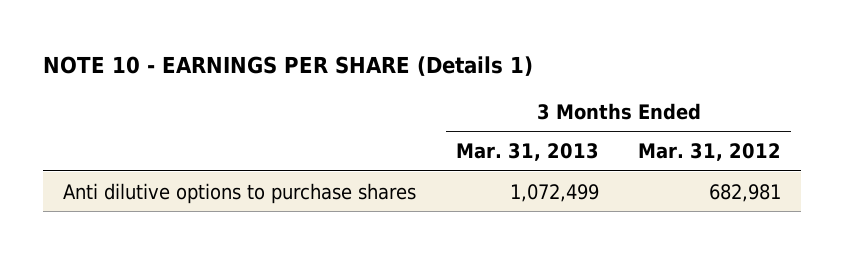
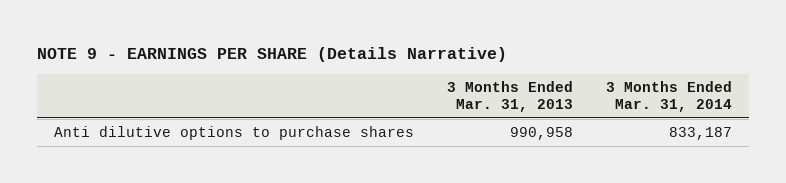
[43,56,534,77] NOTE 10 - EARNINGS PER SHARE (Details 1) -> [36,47,507,63] NOTE 9 - EARNINGS PER SHARE (Details Narrative)
[638,143,782,162] Mar. 31, 2012 -> none
none -> [606,80,733,113] 3 Months Ended Mar. 31, 2014
[509,183,599,202] 1,072,499 -> [510,127,574,141] 990,958

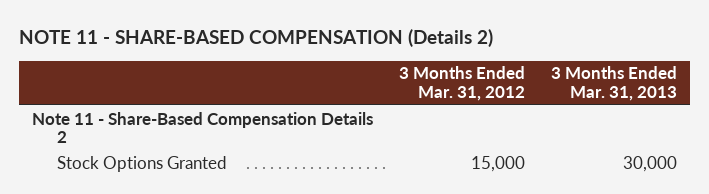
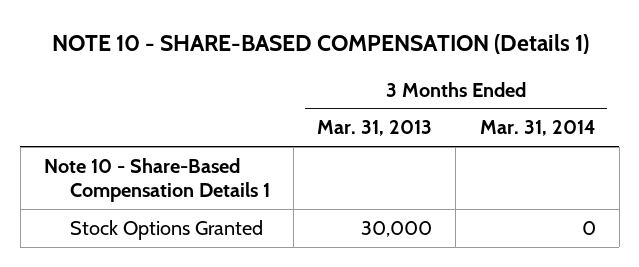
[18,29,493,48] NOTE 11 - SHARE-BASED COMPENSATION (Details 2) -> [51,33,589,54] NOTE 10 - SHARE-BASED COMPENSATION (Details 1)
[398,66,525,102] 3 Months Ended Mar. 31, 2012 -> none
none -> [479,120,596,137] Mar. 31, 2014
[31,111,373,144] Note 11 - Share-Based Compensation Details 2 -> [43,157,270,202] Note 10 - Share-Based Compensation Details 1

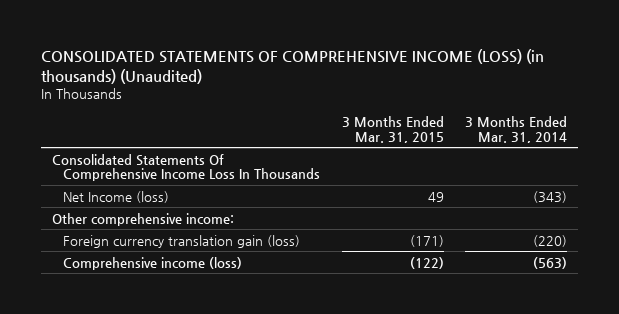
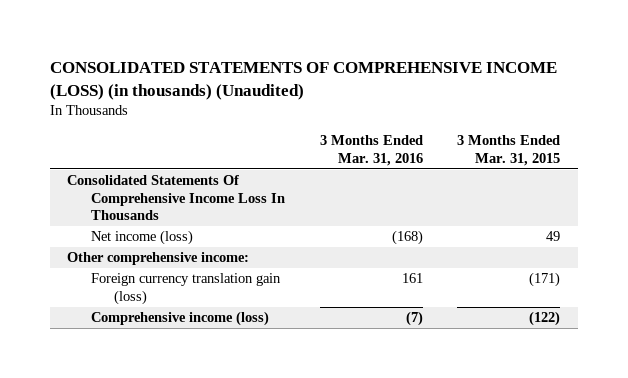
[465,116,568,143] 3 Months Ended Mar. 31, 2014 -> none
none -> [319,135,423,166] 3 Months Ended Mar. 31, 2016
[63,190,170,203] Net Income (loss) -> [90,230,193,246] Net income (loss)

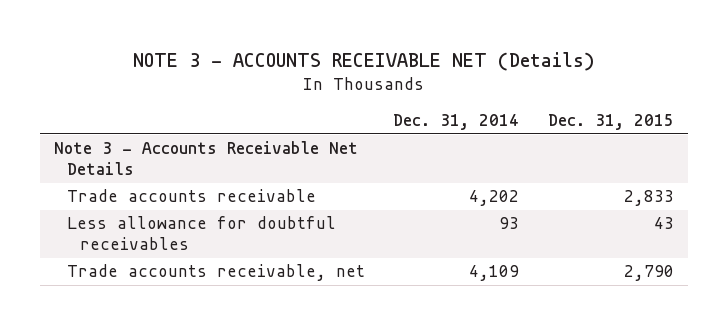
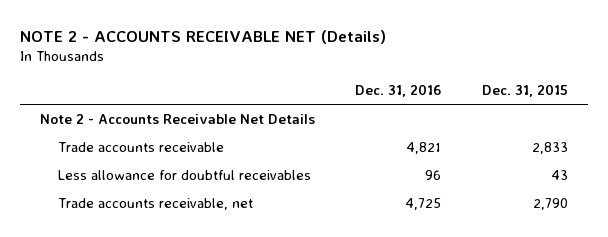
[132,51,595,71] NOTE 3 - ACCOUNTS RECEIVABLE NET (Details) -> [19,30,386,45] NOTE 2 - ACCOUNTS RECEIVABLE NET (Details)
[393,114,520,131] Dec. 31, 2014 -> none
none -> [355,83,442,97] Dec. 31, 2016
[54,141,359,176] Note 3 - Accounts Receivable Net Details -> [40,114,316,125] Note 2 - Accounts Receivable Net Details

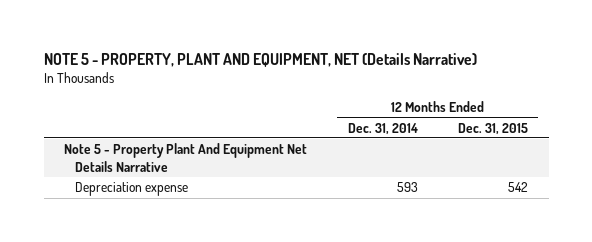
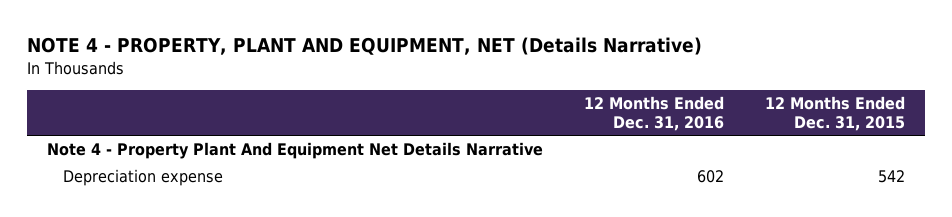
[43,52,477,67] NOTE 5 - PROPERTY, PLANT AND EQUIPMENT, NET (Details Narrative) -> [26,36,702,55] NOTE 4 - PROPERTY, PLANT AND EQUIPMENT, NET (Details Narrative)
[347,122,418,135] Dec. 31, 2014 -> none
none -> [584,95,725,131] 12 Months Ended Dec. 31, 2016
[63,143,307,172] Note 5 - Property Plant And Equipment Net Details Narrative -> [47,142,544,160] Note 4 - Property Plant And Equipment Net Details Narrative

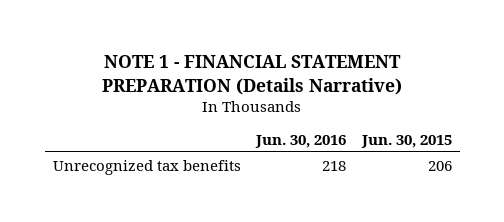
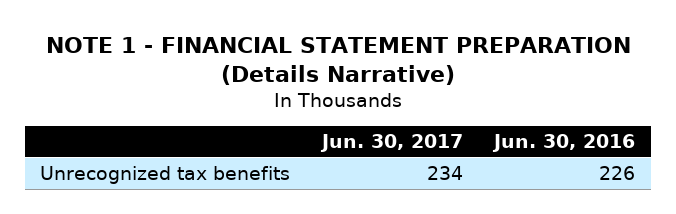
[360,135,452,149] Jun. 30, 2015 -> none
none -> [319,133,463,152] Jun. 30, 2017
[322,160,347,171] 218 -> [599,166,636,181] 226

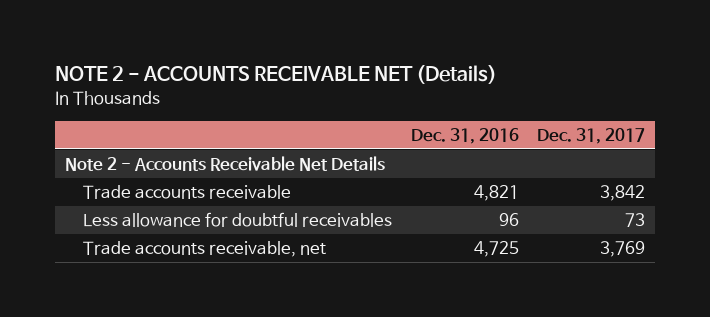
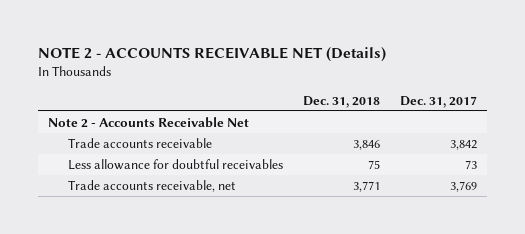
[410,127,519,144] Dec. 31, 2016 -> none
none -> [303,95,381,108] Dec. 31, 2018
[64,155,385,171] Note 2 - Accounts Receivable Net Details -> [47,117,249,129] Note 2 - Accounts Receivable Net

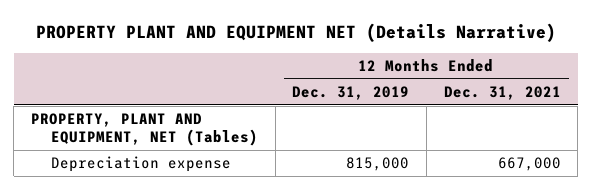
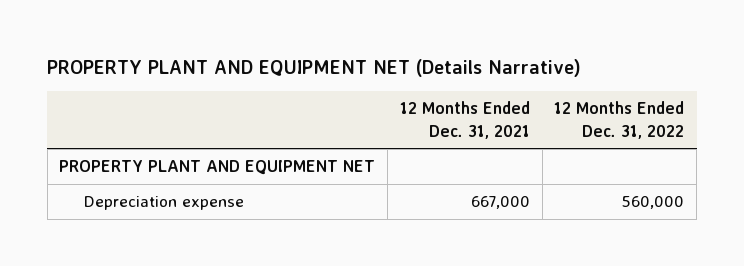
[292,85,410,100] Dec. 31, 2019 -> none
none -> [554,101,685,139] 12 Months Ended Dec. 31, 2022
[30,113,259,147] PROPERTY, PLANT AND EQUIPMENT, NET (Tables) -> [59,160,376,176] PROPERTY PLANT AND EQUIPMENT NET

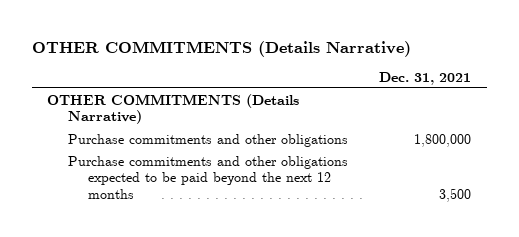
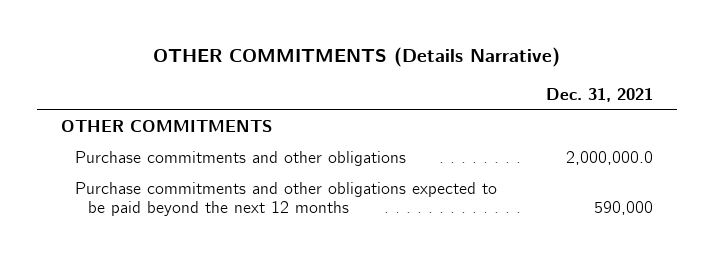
[47,93,300,125] OTHER COMMITMENTS (Details Narrative) -> [61,120,273,133] OTHER COMMITMENTS
[414,133,472,147] 1,800,000 -> [565,151,653,166] 2,000,000.0
[439,188,472,203] 3,500 -> [593,201,653,216] 590,000

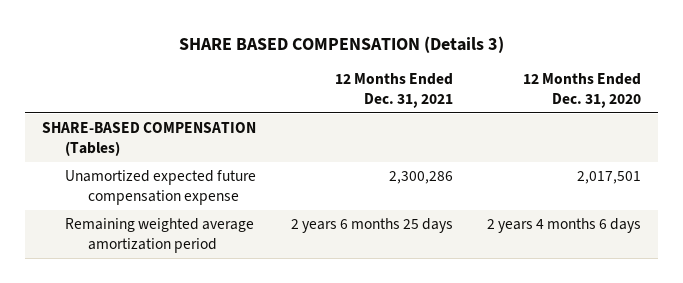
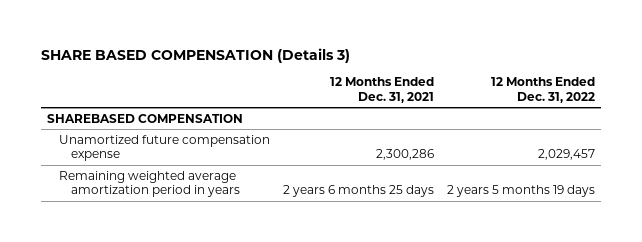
[522,73,641,108] 12 Months Ended Dec. 31, 2020 -> none
none -> [490,77,595,104] 12 Months Ended Dec. 31, 2022
[42,122,257,156] SHARE-BASED COMPENSATION (Tables) -> [47,113,244,123] SHAREBASED COMPENSATION
[64,170,256,205] Unamortized expected future compensation expense -> [59,134,271,162] Unamortized future compensation expense
[64,218,254,253] Remaining weighted average amortization period -> [59,170,241,198] Remaining weighted average amortization period in years

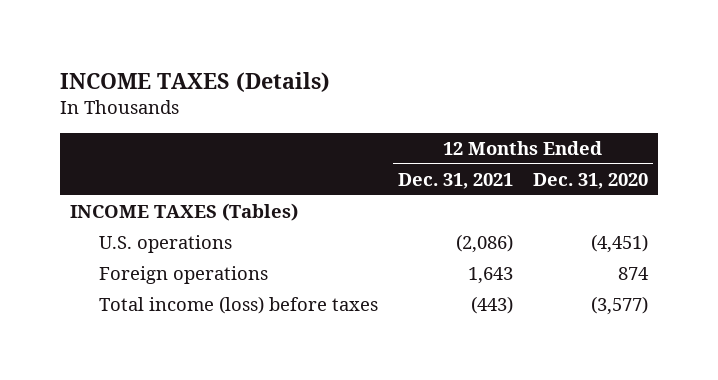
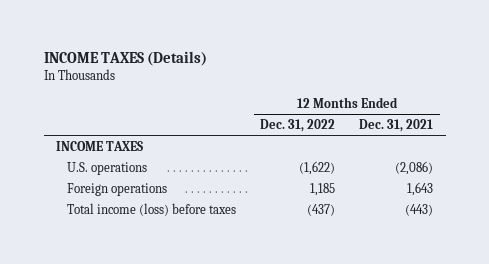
[533,173,649,190] Dec. 31, 2020 -> none
none -> [260,119,336,133] Dec. 31, 2022
[69,203,298,222] INCOME TAXES (Tables) -> [55,140,143,151] INCOME TAXES

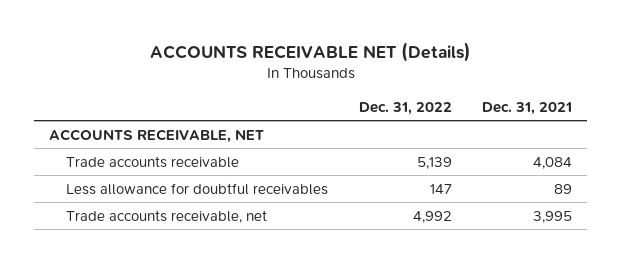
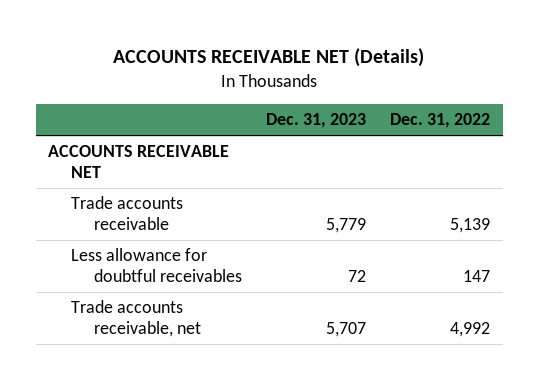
[482,102,573,116] Dec. 31, 2021 -> none
none -> [266,113,367,129] Dec. 31, 2023
[49,128,265,143] ACCOUNTS RECEIVABLE, NET -> [48,145,230,178] ACCOUNTS RECEIVABLE NET

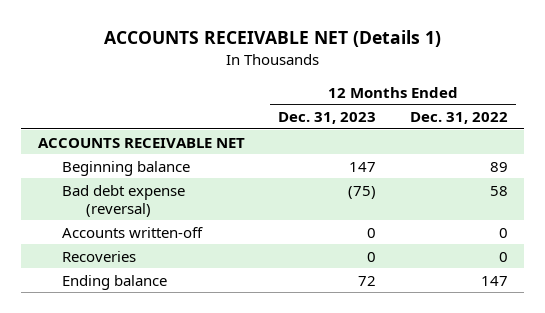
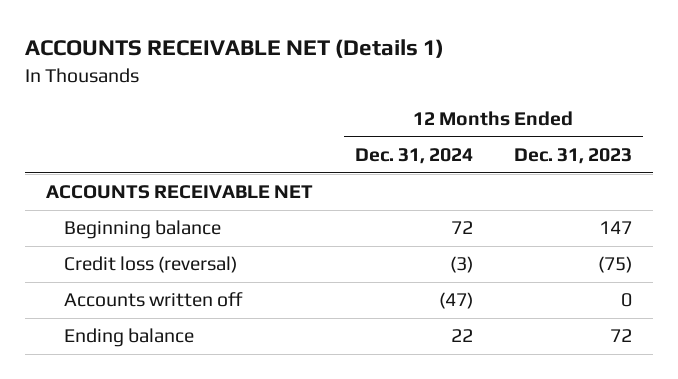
[409,112,508,125] Dec. 31, 2022 -> none
none -> [354,147,473,164] Dec. 31, 2024
[61,250,136,262] Recoveries -> none
[61,184,185,217] Bad debt expense (reversal) -> [64,256,238,274] Credit loss (reversal)
[61,226,203,238] Accounts written-off -> [64,292,244,308] Accounts written off

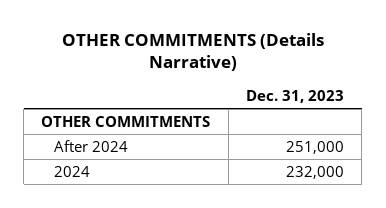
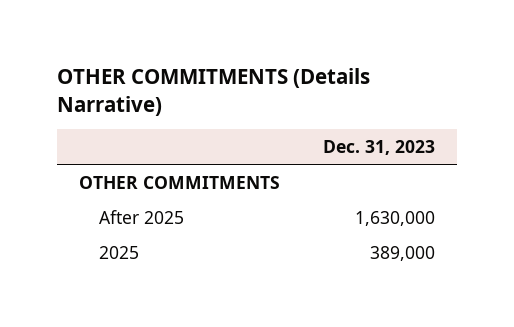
[54,165,91,177] 2024 -> none
[54,139,129,152] After 2024 -> [98,209,184,224] After 2025
[286,140,345,154] 251,000 -> [355,210,436,226] 1,630,000
none -> [98,245,139,259] 2025

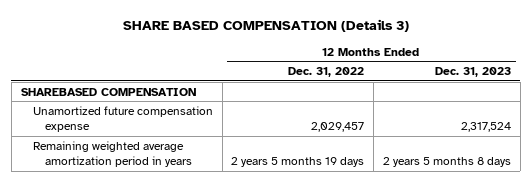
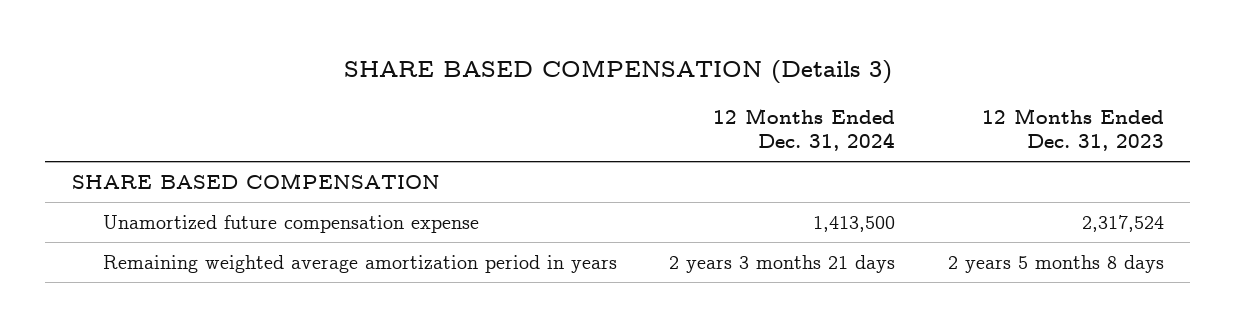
[288,67,365,78] Dec. 31, 2022 -> none
none -> [713,107,896,152] 12 Months Ended Dec. 31, 2024
[20,87,196,96] SHAREBASED COMPENSATION -> [71,173,440,190] SHARE BASED COMPENSATION

